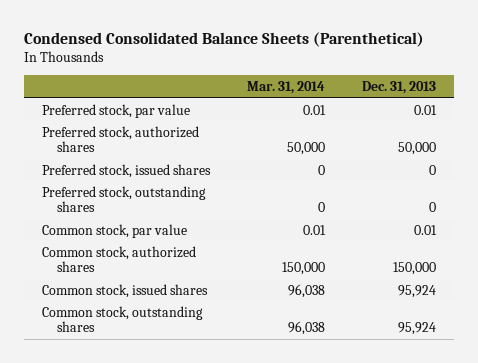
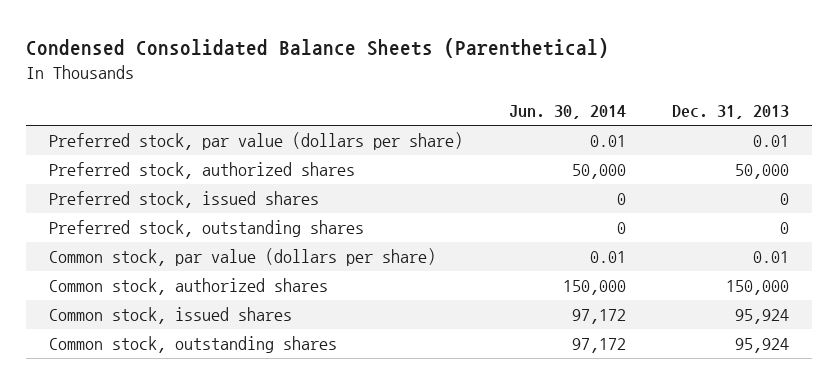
[246,81,325,95] Mar. 31, 2014 -> none
none -> [508,105,626,120] Jun. 30, 2014
[41,103,190,118] Preferred stock, par value -> [48,132,463,151] Preferred stock, par value (dollars per share)
[41,223,187,238] Common stock, par value -> [48,248,436,267] Common stock, par value (dollars per share)

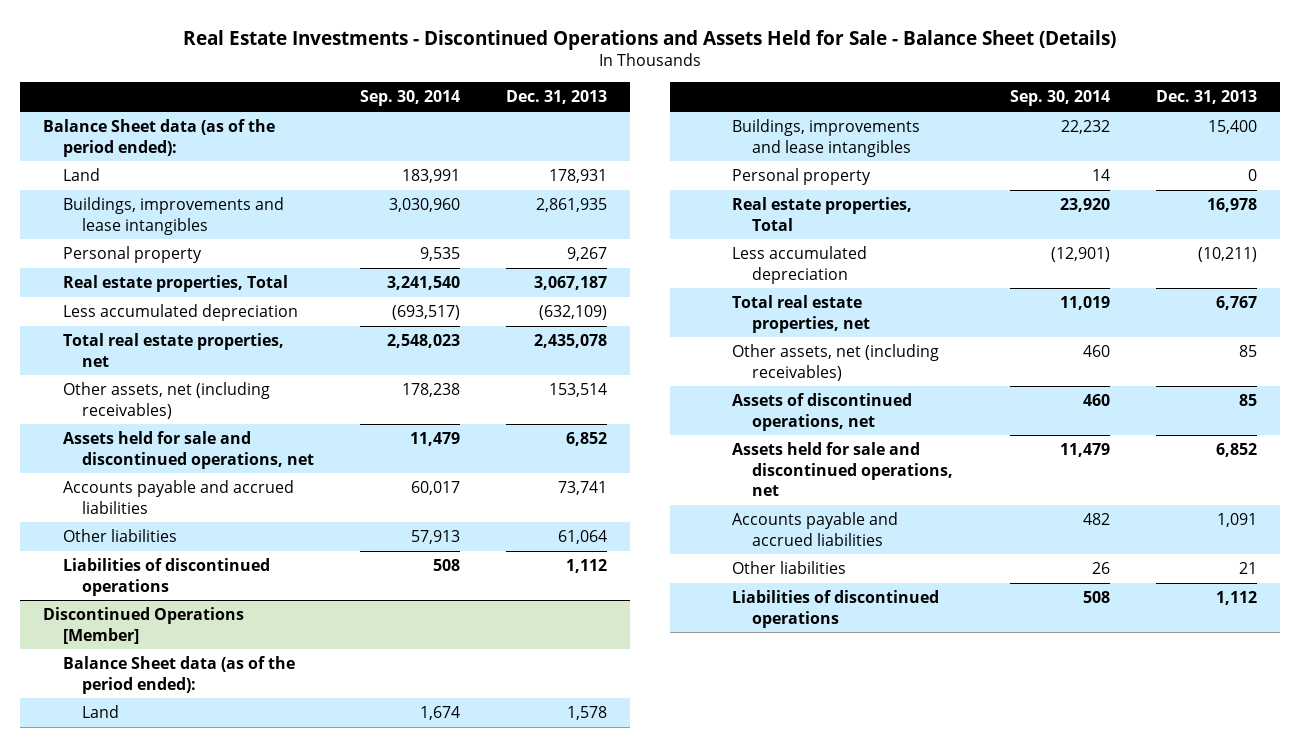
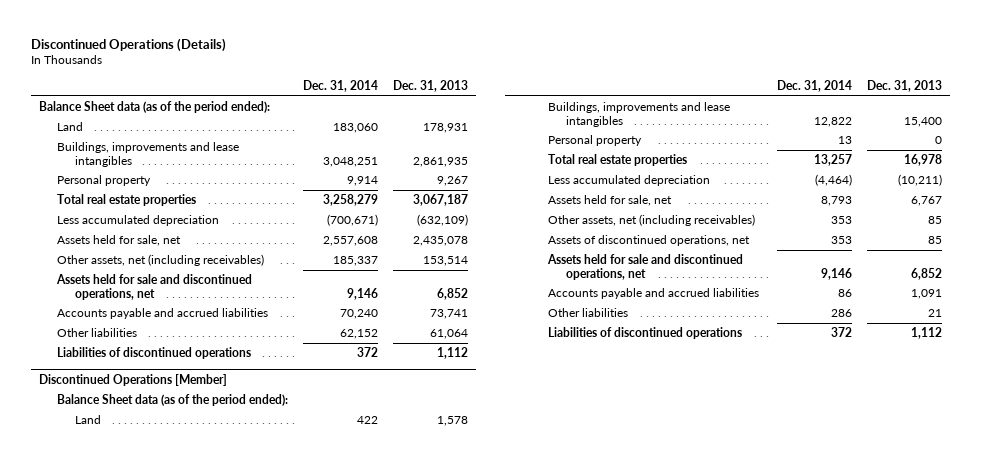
[183,29,1117,50] Real Estate Investments - Discontinued Operations and Assets Held for Sale - Balance Sheet (Details) -> [31,37,227,52] Discontinued Operations (Details)
[360,90,461,107] Sep. 30, 2014 -> none
none -> [302,79,378,92] Dec. 31, 2014
[62,275,288,293] Real estate properties, Total -> [56,194,196,207] Total real estate properties
[62,333,284,367] Total real estate properties, net -> [56,235,181,247] Assets held for sale, net
[732,197,913,231] Real estate properties, Total -> [548,154,688,167] Total real estate properties
[732,295,870,333] Total real estate properties, net -> [548,195,673,207] Assets held for sale, net

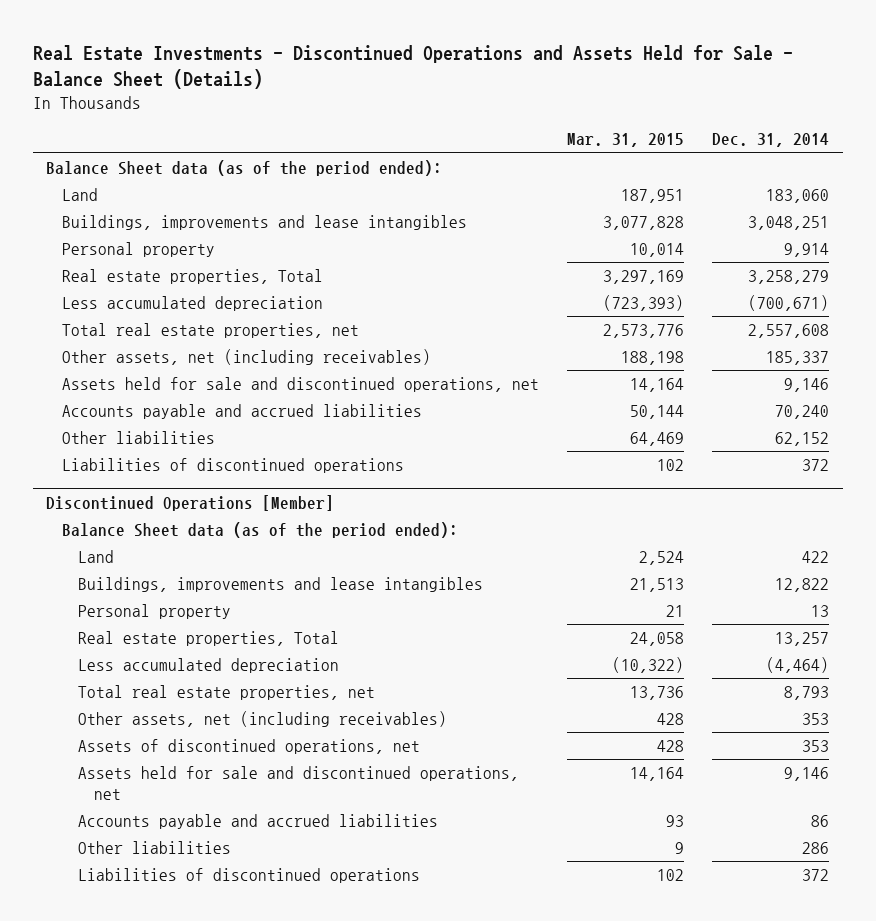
[31,37,227,52] Discontinued Operations (Details) -> [32,44,793,90] Real Estate Investments - Discontinued Operations and Assets Held for Sale - Balance Sheet (Details)
[393,79,469,92] Dec. 31, 2013 -> none
none -> [567,133,685,148] Mar. 31, 2015
[56,194,196,207] Total real estate properties -> [62,269,324,285] Real estate properties, Total
[56,235,181,247] Assets held for sale, net -> [62,323,360,339] Total real estate properties, net
[548,154,688,167] Total real estate properties -> [78,631,340,647] Real estate properties, Total
[548,195,673,207] Assets held for sale, net -> [78,685,376,701] Total real estate properties, net

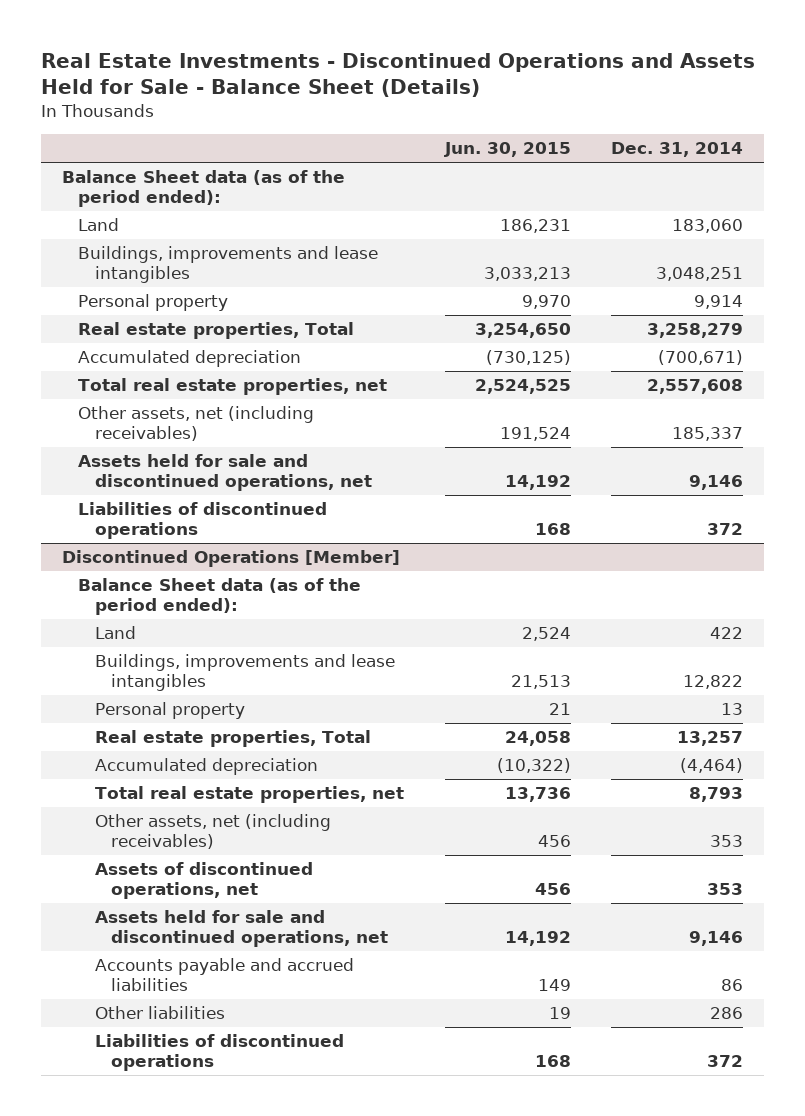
[567,133,685,148] Mar. 31, 2015 -> none
none -> [443,142,571,158] Jun. 30, 2015
[62,296,324,312] Less accumulated depreciation -> [78,350,302,368] Accumulated depreciation
[62,404,423,420] Accounts payable and accrued liabilities -> none
[62,431,216,445] Other liabilities -> none
[78,658,340,674] Less accumulated depreciation -> [94,758,318,776] Accumulated depreciation

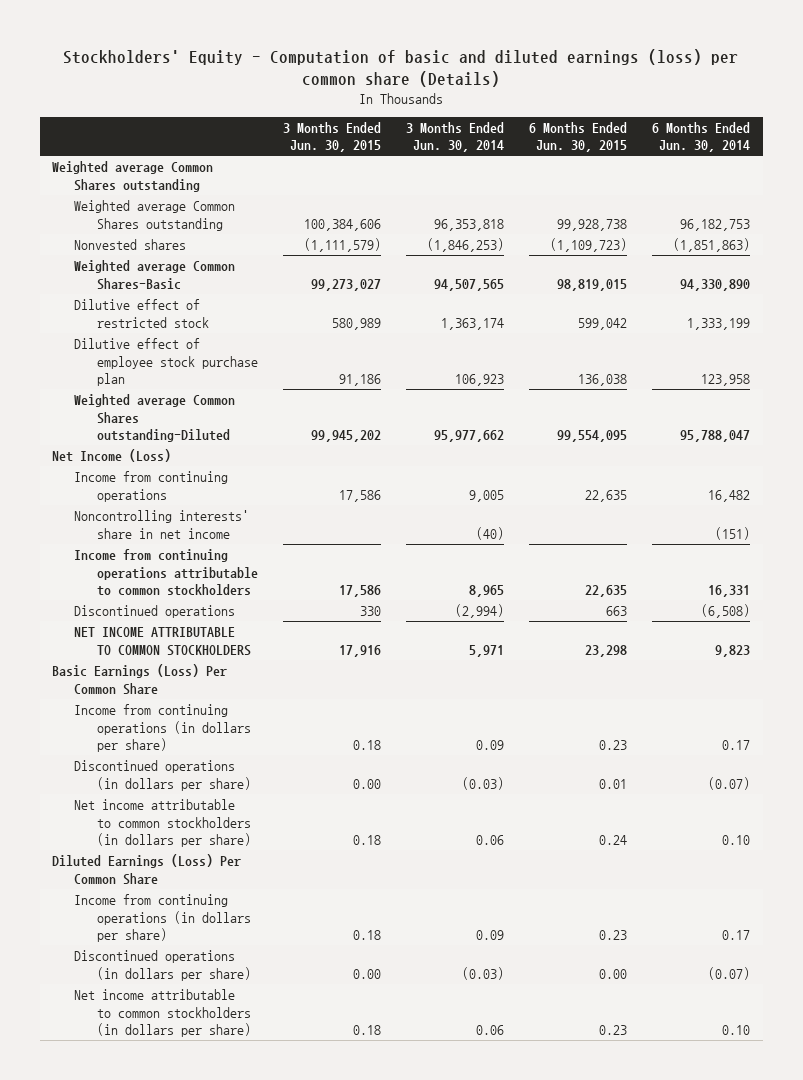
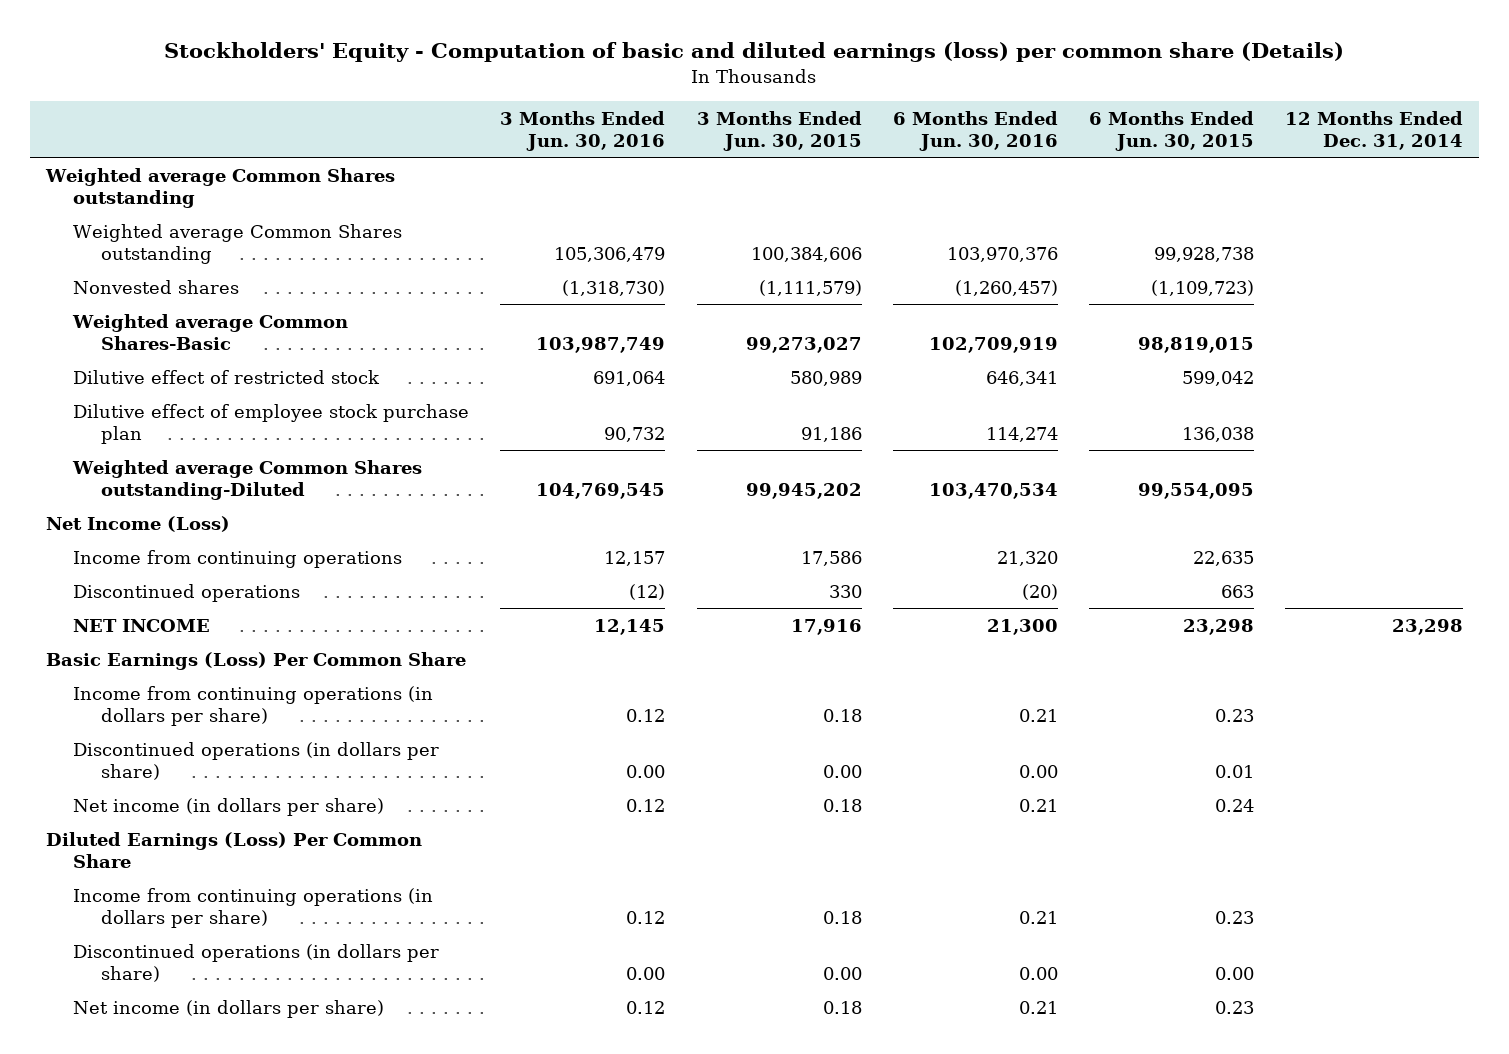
[406,121,505,153] 3 Months Ended Jun. 30, 2014 -> none
[652,121,751,153] 6 Months Ended Jun. 30, 2014 -> none
none -> [500,110,666,151] 3 Months Ended Jun. 30, 2016
none -> [892,110,1058,151] 6 Months Ended Jun. 30, 2016
none -> [1285,110,1464,150] 12 Months Ended Dec. 31, 2014
[74,510,250,539] Noncontrolling interests' share in net income -> none
[74,549,258,596] Income from continuing operations attributable to common stockholders -> none
[74,627,251,656] NET INCOME ATTRIBUTABLE TO COMMON STOCKHOLDERS -> [73,618,211,632] NET INCOME
[74,799,251,847] Net income attributable to common stockholders (in dollars per share) -> [73,797,385,816] Net income (in dollars per share)
[74,989,251,1037] Net income attributable to common stockholders (in dollars per share) -> [73,999,385,1018] Net income (in dollars per share)

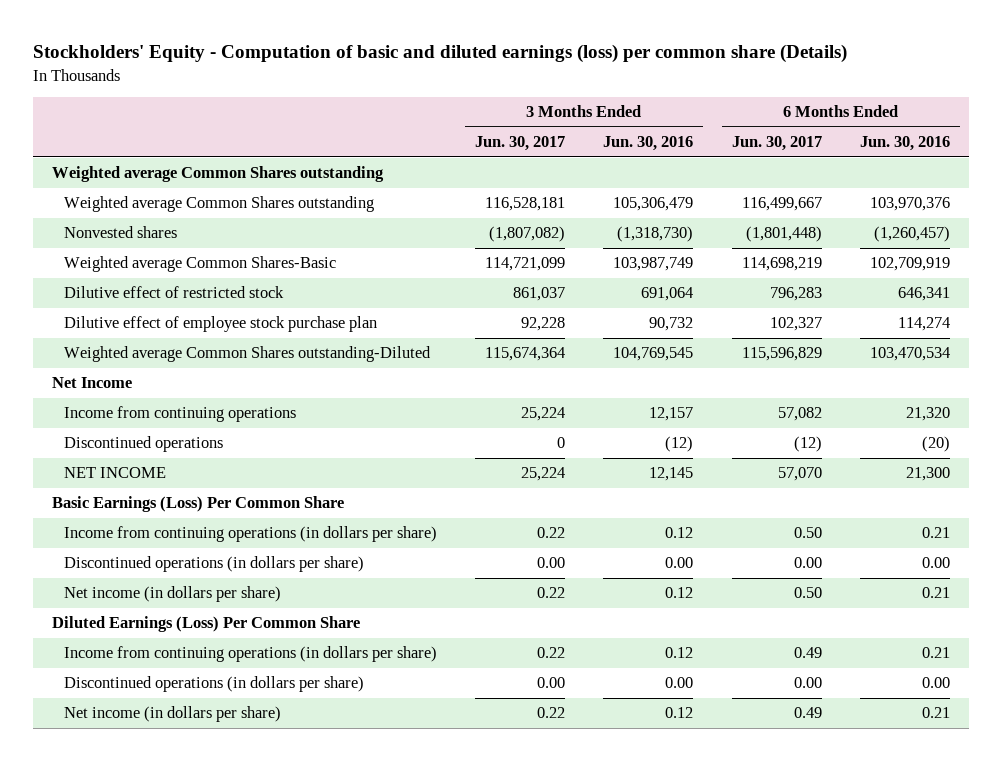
[696,110,862,151] 3 Months Ended Jun. 30, 2015 -> none
[1088,110,1254,151] 6 Months Ended Jun. 30, 2015 -> none
[1285,110,1464,150] 12 Months Ended Dec. 31, 2014 -> none
none -> [475,136,566,152] Jun. 30, 2017
none -> [731,136,822,152] Jun. 30, 2017
[45,515,230,532] Net Income (Loss) -> [51,377,132,389] Net Income

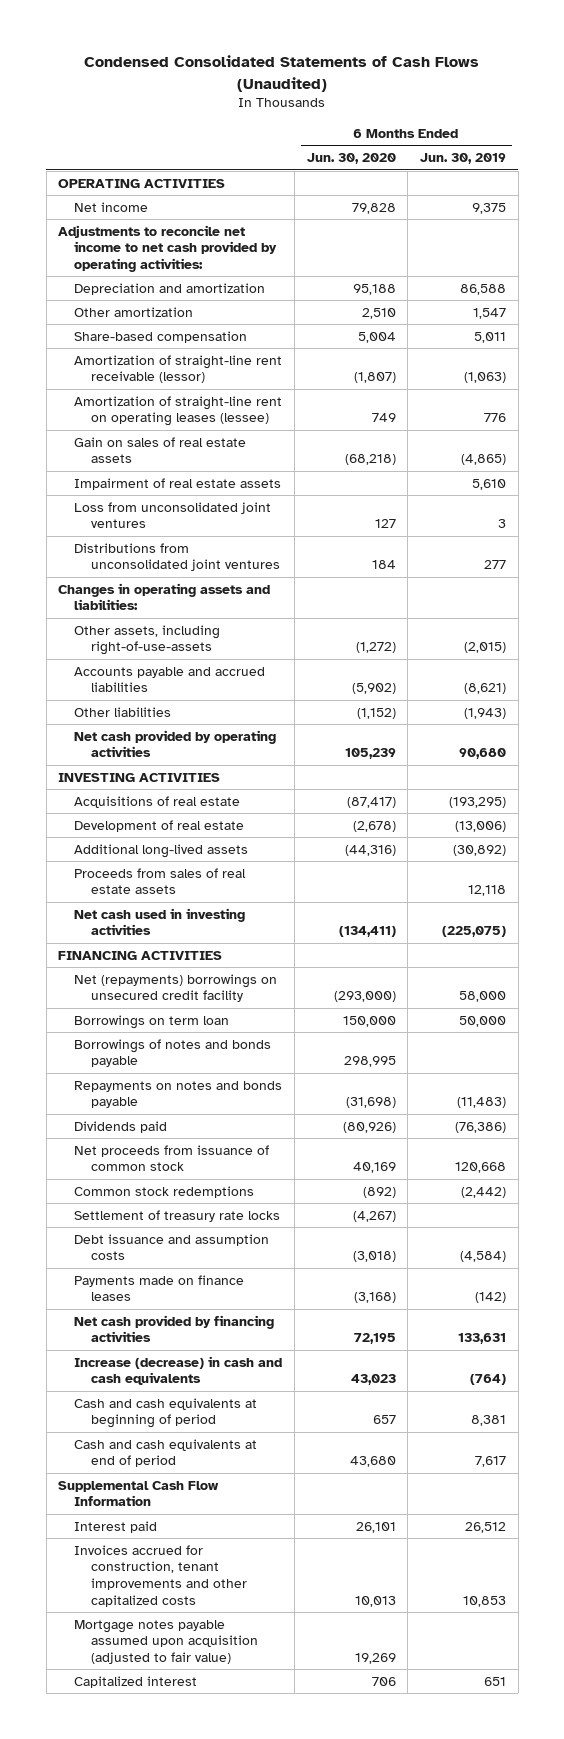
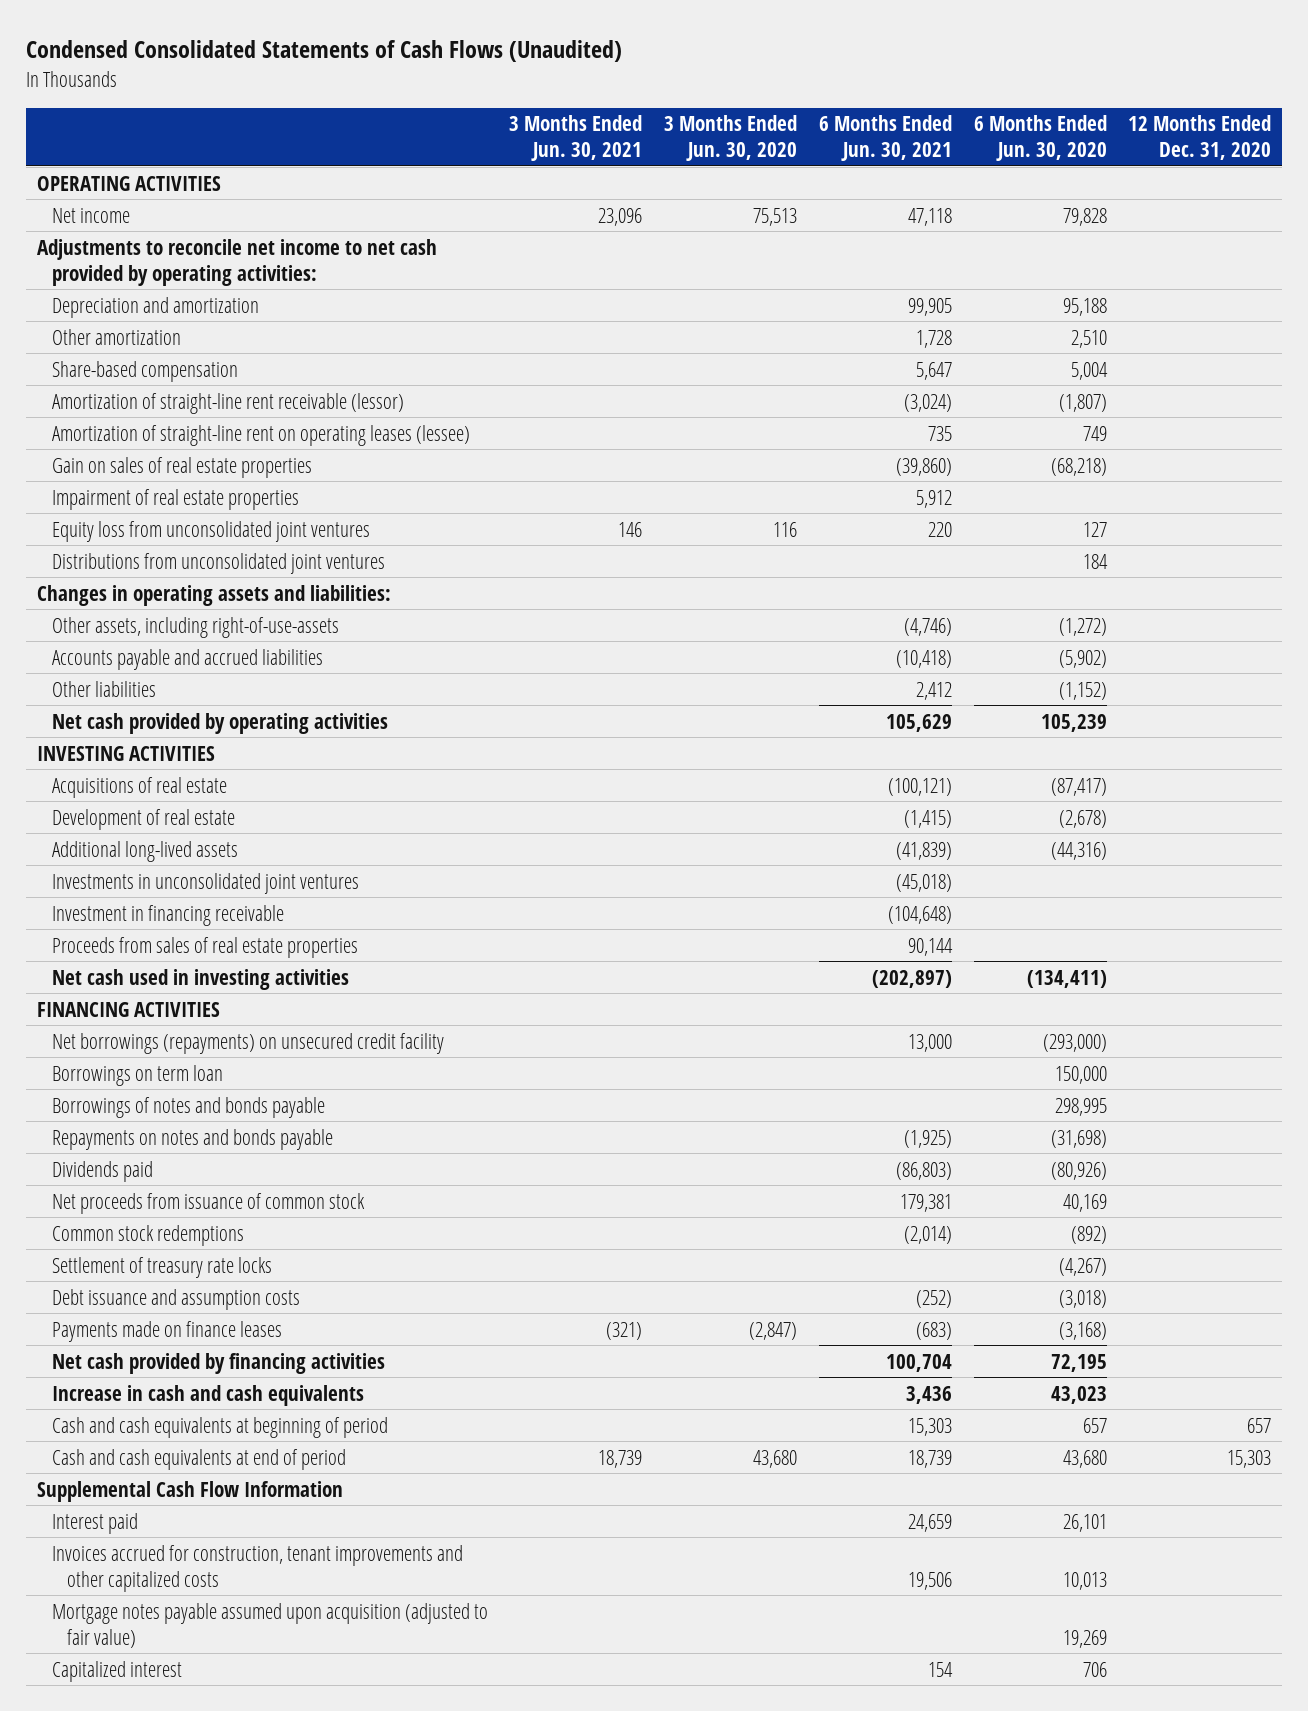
[420,153,507,165] Jun. 30, 2019 -> none
none -> [509,115,643,162] 3 Months Ended Jun. 30, 2021
none -> [664,115,798,162] 3 Months Ended Jun. 30, 2020
none -> [818,115,952,162] 6 Months Ended Jun. 30, 2021
none -> [1128,115,1272,161] 12 Months Ended Dec. 31, 2020
[74,436,247,464] Gain on sales of real estate assets -> [51,456,312,478] Gain on sales of real estate properties
[74,477,282,490] Impairment of real estate assets -> [51,488,299,510] Impairment of real estate properties
[74,501,272,529] Loss from unconsolidated joint ventures -> [51,520,370,542] Equity loss from unconsolidated joint ventures
none -> [51,872,359,894] Investments in unconsolidated joint ventures
none -> [51,904,284,926] Investment in financing receivable
[74,867,247,895] Proceeds from sales of real estate assets -> [51,936,358,958] Proceeds from sales of real estate properties
[74,973,278,1003] Net (repayments) borrowings on unsecured credit facility -> [51,1032,444,1054] Net borrowings (repayments) on unsecured credit facility
[74,1355,283,1386] Increase (decrease) in cash and cash equivalents -> [51,1384,364,1406] Increase in cash and cash equivalents

